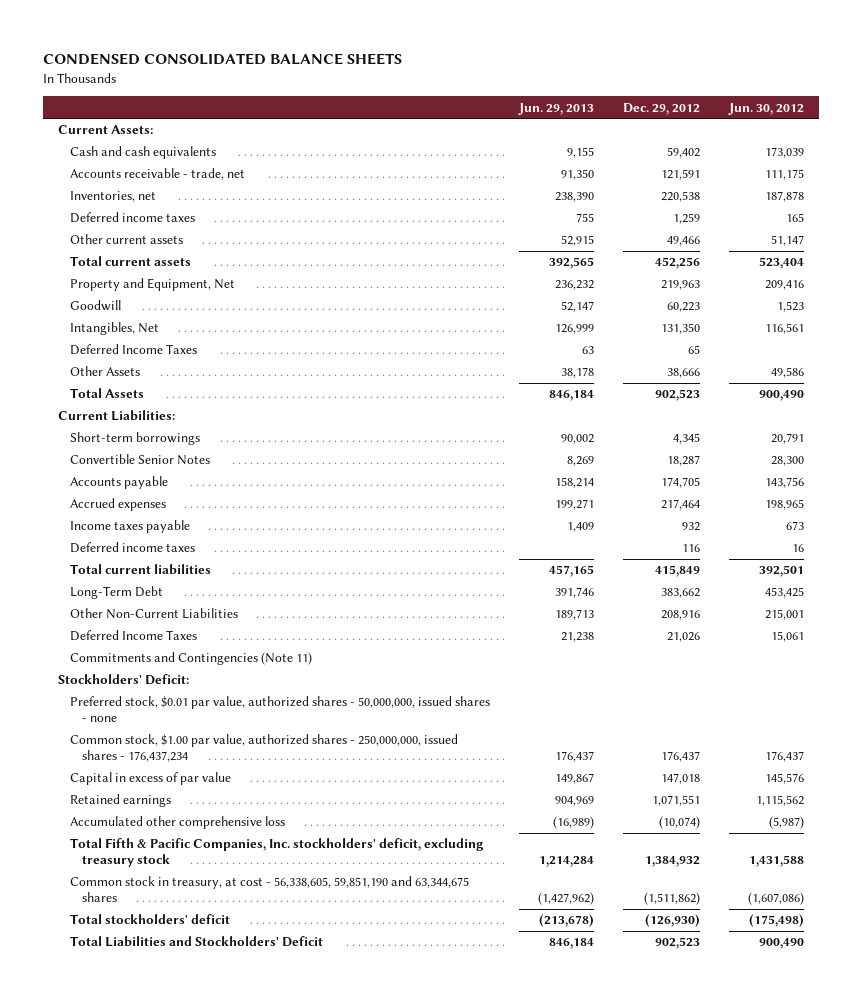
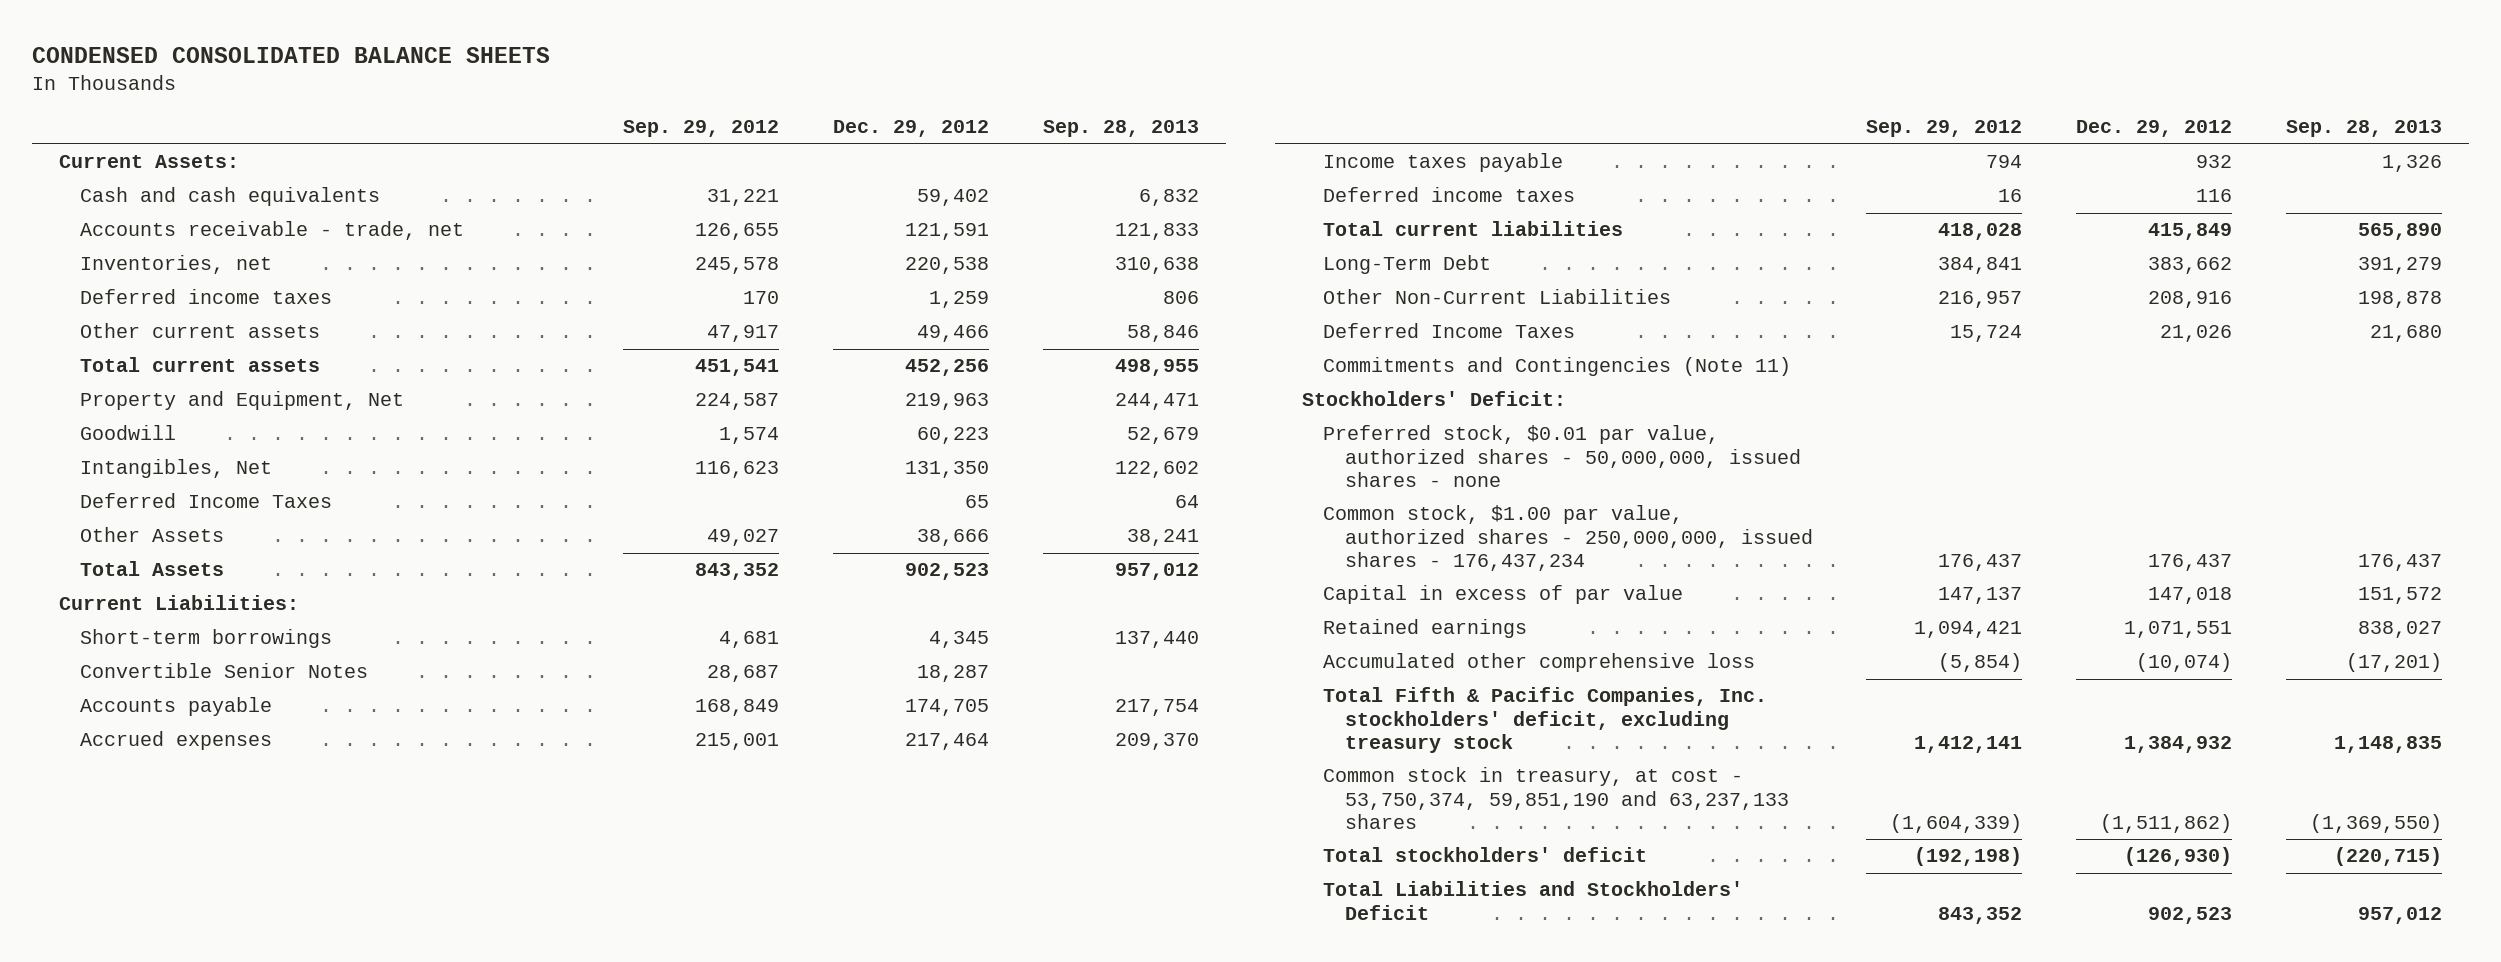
[518,102,595,115] Jun. 29, 2013 -> none
[728,102,805,115] Jun. 30, 2012 -> none
none -> [623,120,780,138] Sep. 29, 2012
none -> [1042,120,1199,138] Sep. 28, 2013
[70,876,470,903] Common stock in treasury, at cost - 56,338,605, 59,851,190 and 63,344,675 shares -> [1323,767,1789,829] Common stock in treasury, at cost - 53,750,374, 59,851,190 and 63,237,133 shares

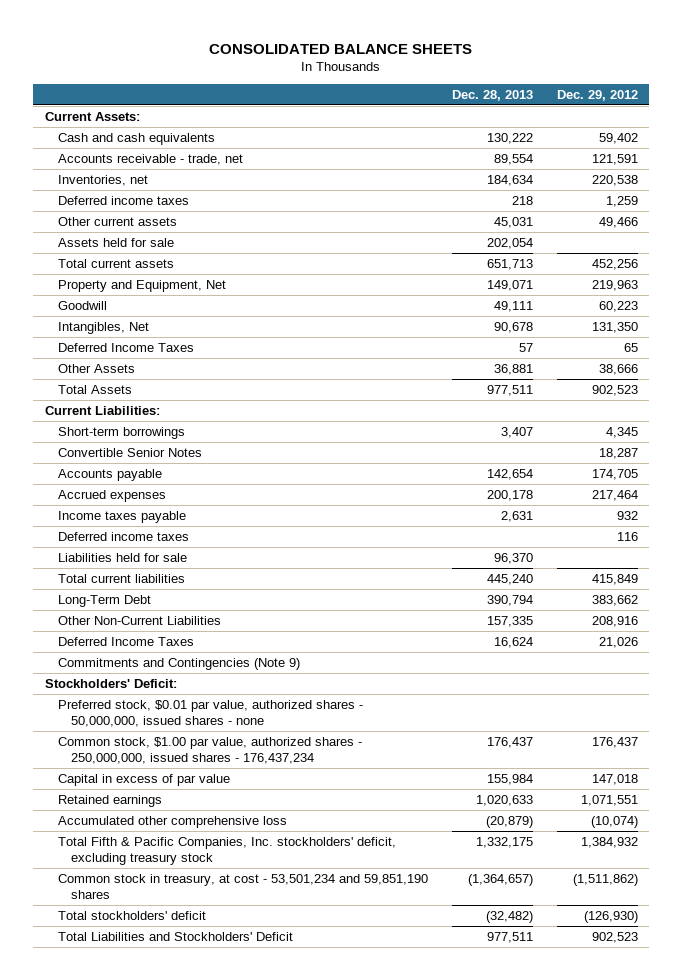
[32,47,551,64] CONDENSED CONSOLIDATED BALANCE SHEETS -> [209,43,473,54] CONSOLIDATED BALANCE SHEETS
[623,120,780,138] Sep. 29, 2012 -> none
[1042,120,1199,138] Sep. 28, 2013 -> none
none -> [451,90,533,102] Dec. 28, 2013
none -> [58,237,175,247] Assets held for sale
none -> [58,552,188,562] Liabilities held for sale
[1323,357,1792,377] Commitments and Contingencies (Note 11) -> [58,657,301,670] Commitments and Contingencies (Note 9)
[1323,767,1789,829] Common stock in treasury, at cost - 53,750,374, 59,851,190 and 63,237,133 shares -> [58,873,429,899] Common stock in treasury, at cost - 53,501,234 and 59,851,190 shares

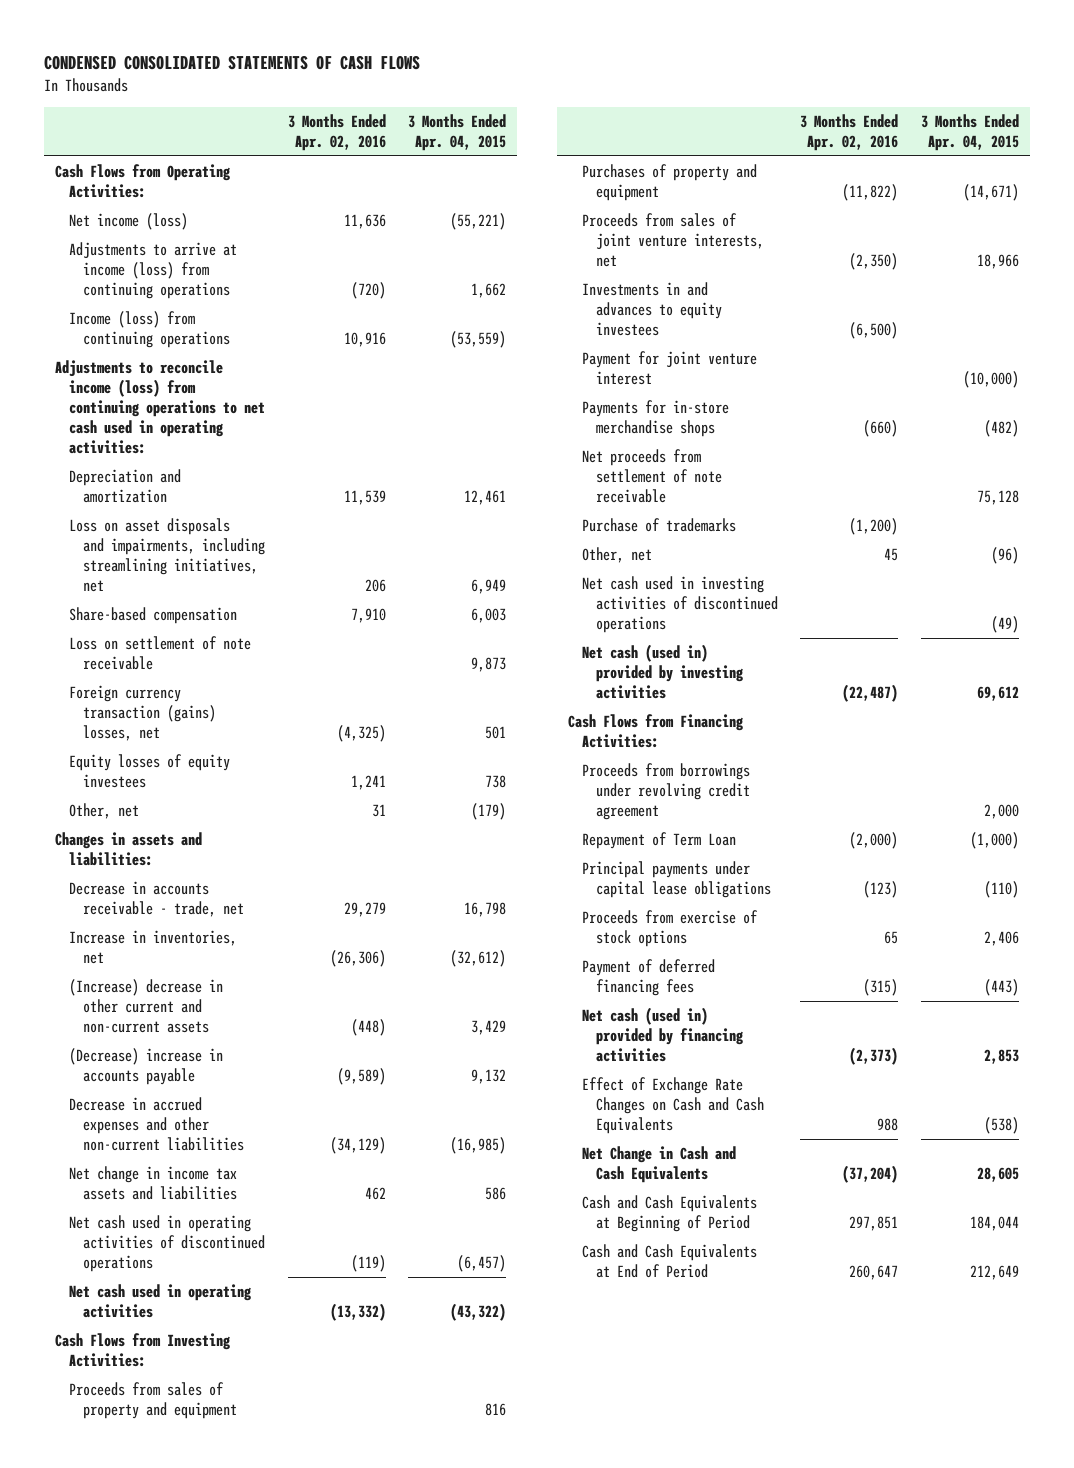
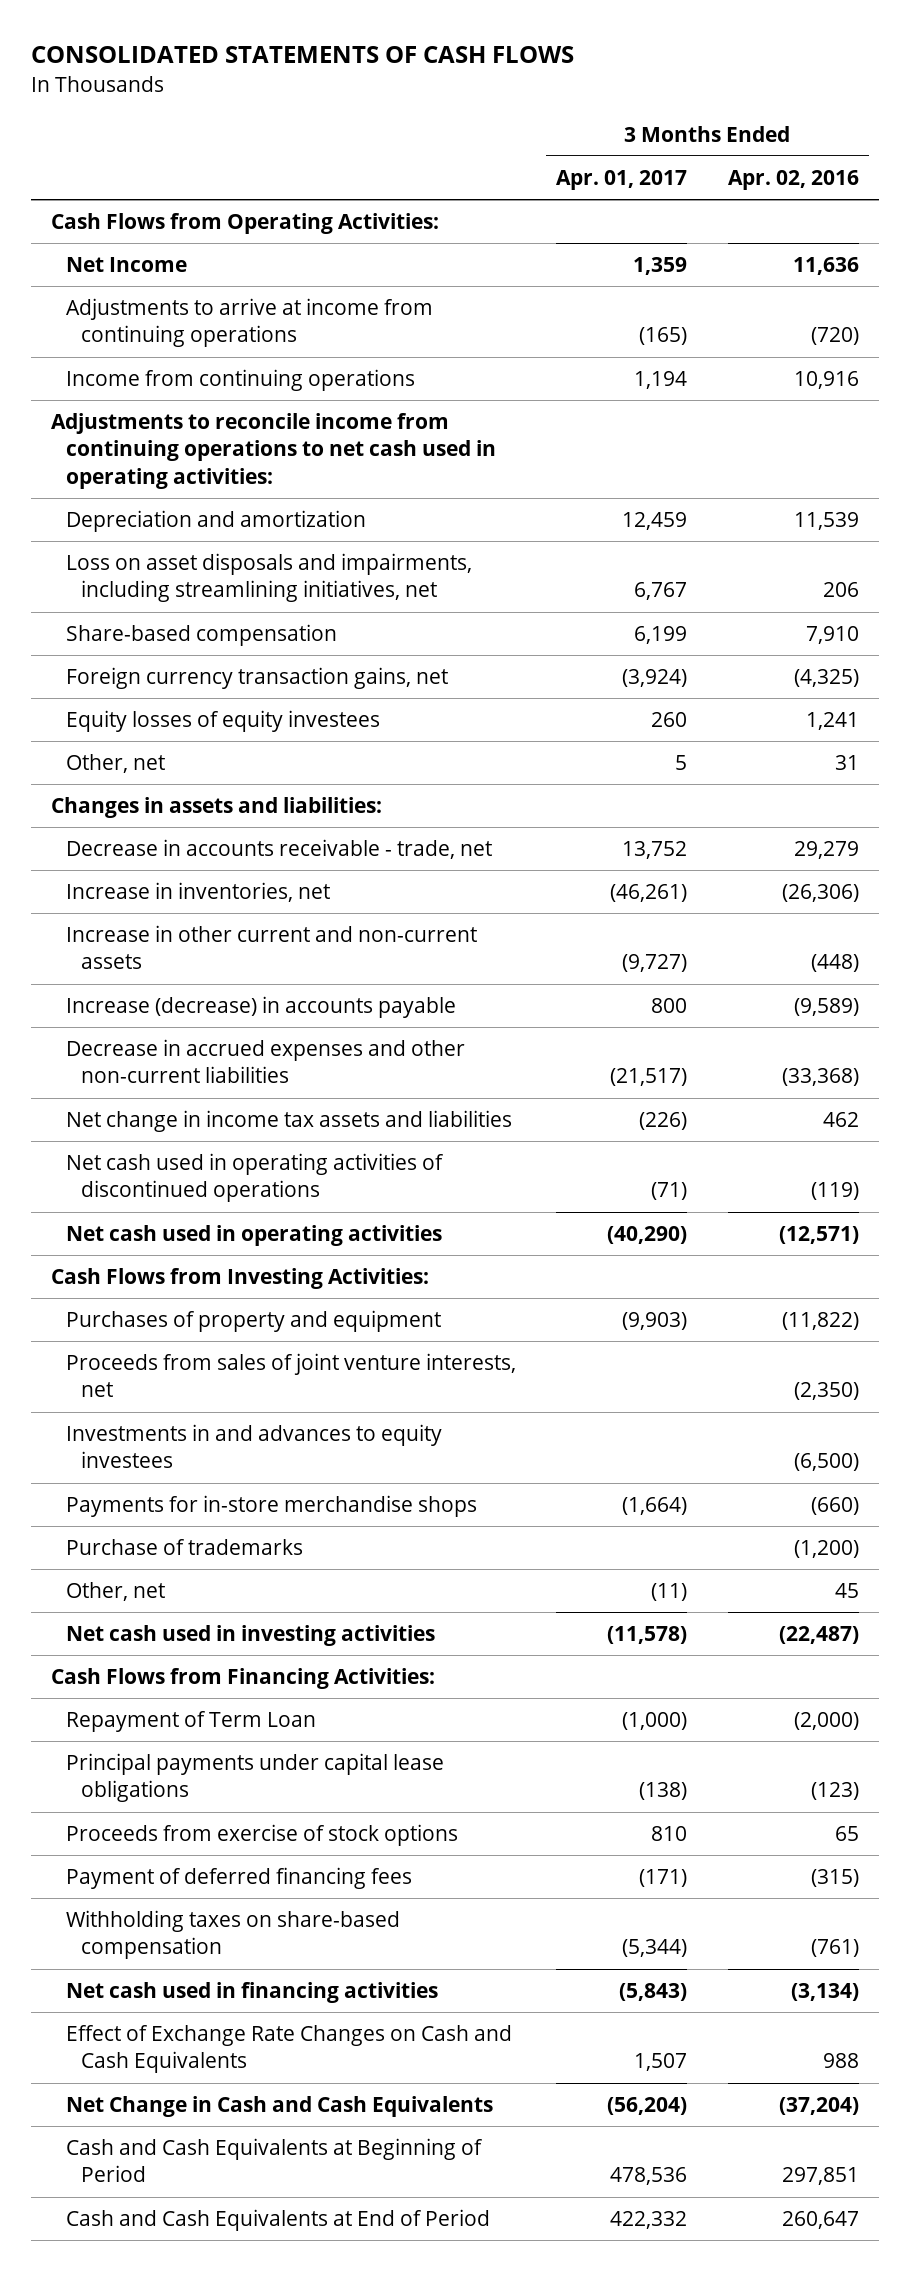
[44,55,421,71] CONDENSED CONSOLIDATED STATEMENTS OF CASH FLOWS -> [30,46,574,64] CONSOLIDATED STATEMENTS OF CASH FLOWS
[407,113,506,151] 3 Months Ended Apr. 04, 2015 -> none
none -> [556,169,688,190] Apr. 01, 2017
[69,213,189,231] Net income (loss) -> [65,257,187,273] Net Income
[69,242,238,299] Adjustments to arrive at income (loss) from continuing operations -> [65,298,433,348] Adjustments to arrive at income from continuing operations
[69,311,231,349] Income (loss) from continuing operations -> [65,369,415,392] Income from continuing operations
[55,360,266,454] Adjustments to reconcile income (loss) from continuing operations to net cash used in operating activities: -> [50,413,496,489] Adjustments to reconcile income from continuing operations to net cash used in operating activities:
[69,636,252,671] Loss on settlement of note receivable -> none
[69,685,217,741] Foreign currency transaction (gains) losses, net -> [65,667,448,690] Foreign currency transaction gains, net
[69,979,224,1033] (Increase) decrease in other current and non-current assets -> [65,925,477,970] Increase in other current and non-current assets
[69,1048,224,1086] (Decrease) increase in accounts payable -> [65,996,456,1019] Increase (decrease) in accounts payable
[329,1136,386,1154] (34,129) -> [781,1068,859,1087] (33,368)
[329,1303,386,1322] (13,332) -> [778,1226,859,1245] (12,571)
[69,1382,238,1420] Proceeds from sales of property and equipment -> none
[582,351,758,386] Payment for joint venture interest -> none
[582,449,722,503] Net proceeds from settlement of note receivable -> none
[582,576,778,633] Net cash used in investing activities of discontinued operations -> none
[582,644,744,699] Net cash (used in) provided by investing activities -> [65,1625,435,1647] Net cash used in investing activities
[582,763,751,820] Proceeds from borrowings under revolving credit agreement -> none
none -> [65,1910,400,1960] Withholding taxes on share-based compensation
[582,1007,744,1062] Net cash (used in) provided by financing activities -> [65,1982,438,2004] Net cash used in financing activities
[849,1046,899,1065] (2,373) -> [790,1983,859,2002] (3,134)

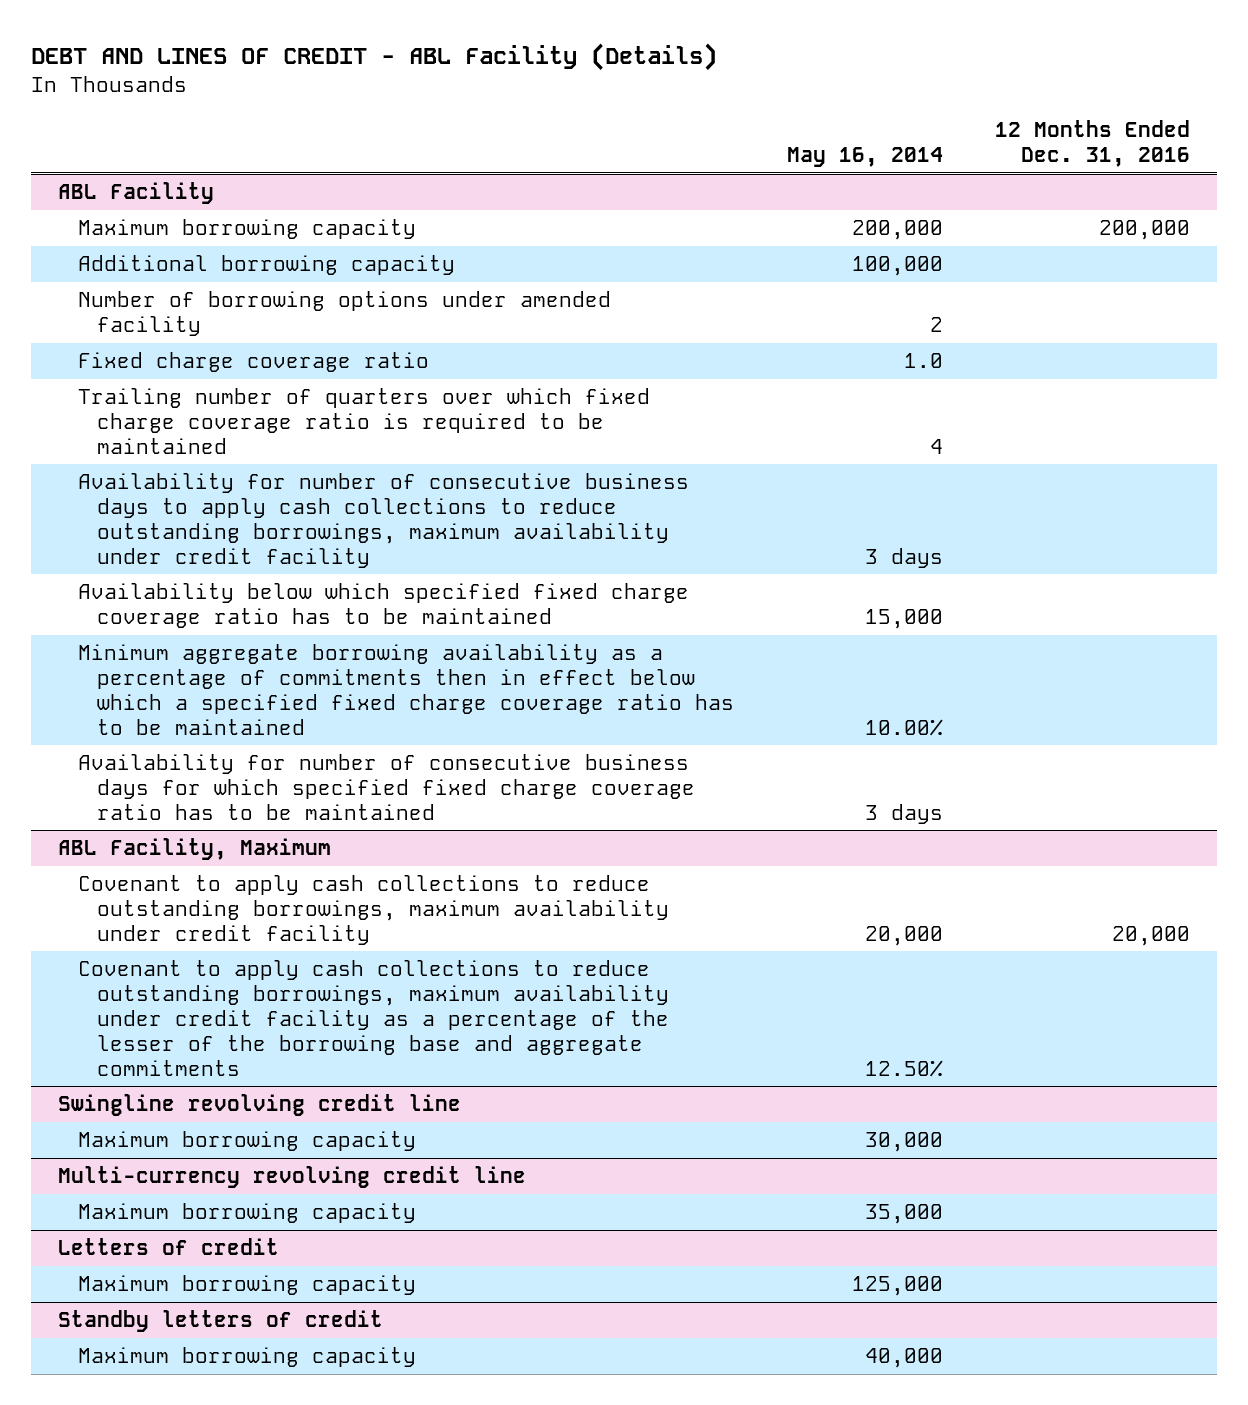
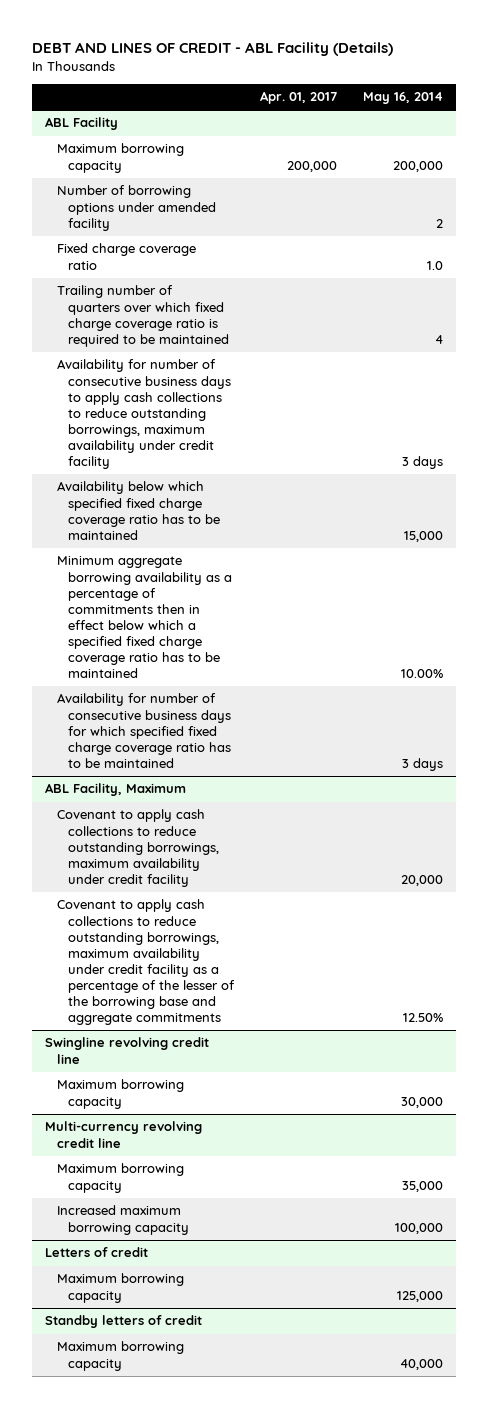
[995,120,1191,168] 12 Months Ended Dec. 31, 2016 -> none
none -> [259,91,337,105] Apr. 01, 2017
[77,255,455,276] Additional borrowing capacity -> none
none -> [56,1205,190,1235] Increased maximum borrowing capacity

